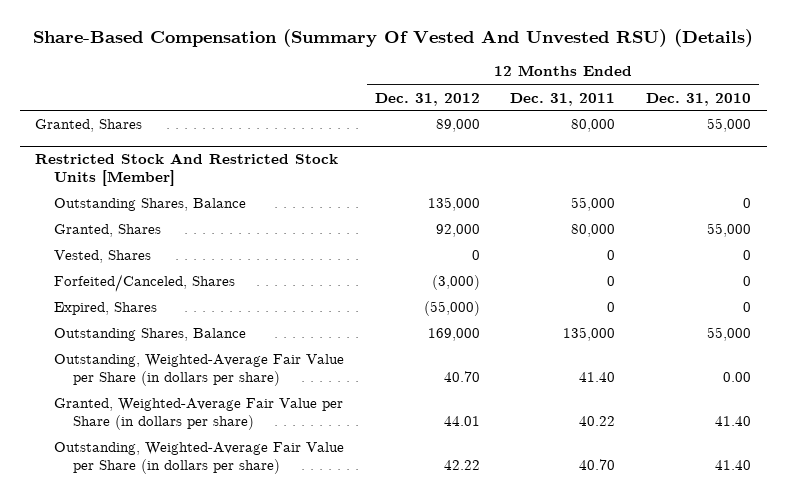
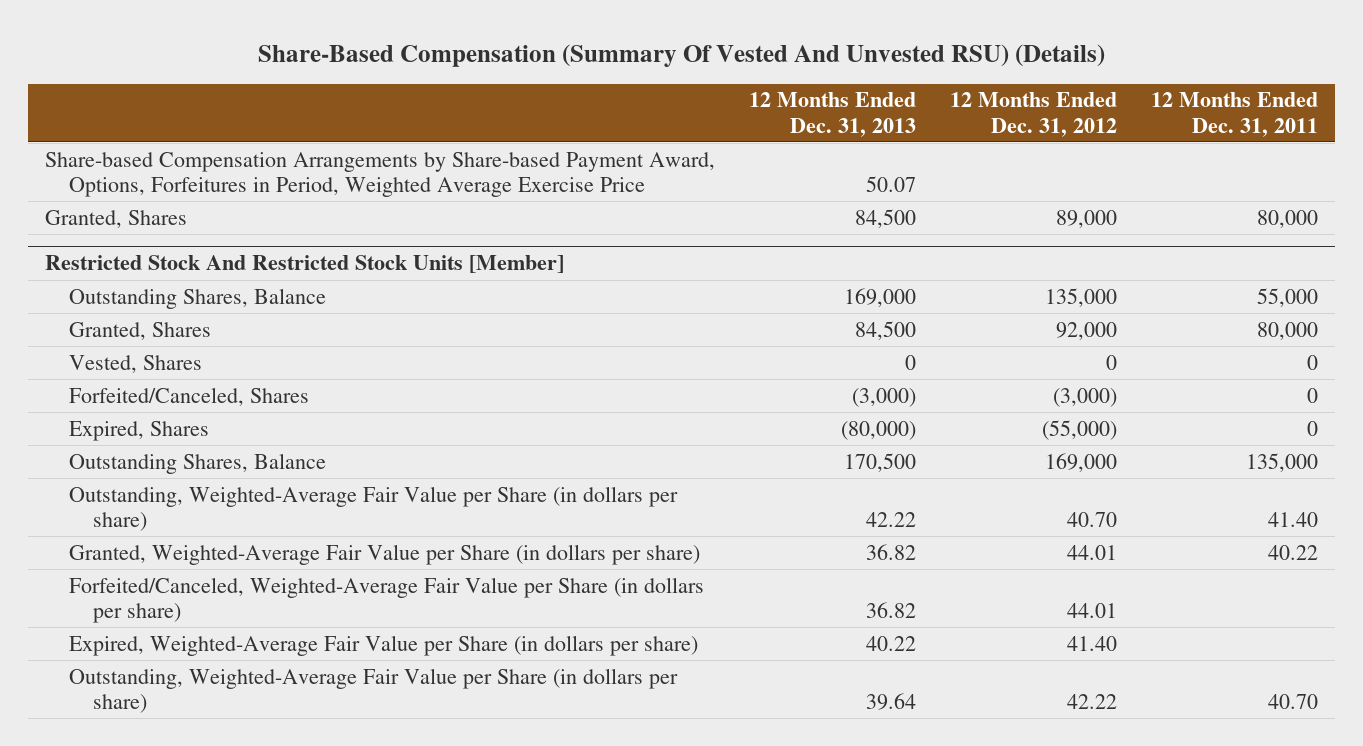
[646,92,752,106] Dec. 31, 2010 -> none
none -> [749,92,917,137] 12 Months Ended Dec. 31, 2013
none -> [45,151,716,198] Share-based Compensation Arrangements by Share-based Payment Award, Options, Forfeitures in Period, Weighted Average Exercise Price
none -> [68,576,704,624] Forfeited/Canceled, Weighted-Average Fair Value per Share (in dollars per share)
none -> [68,634,698,656] Expired, Weighted-Average Fair Value per Share (in dollars per share)

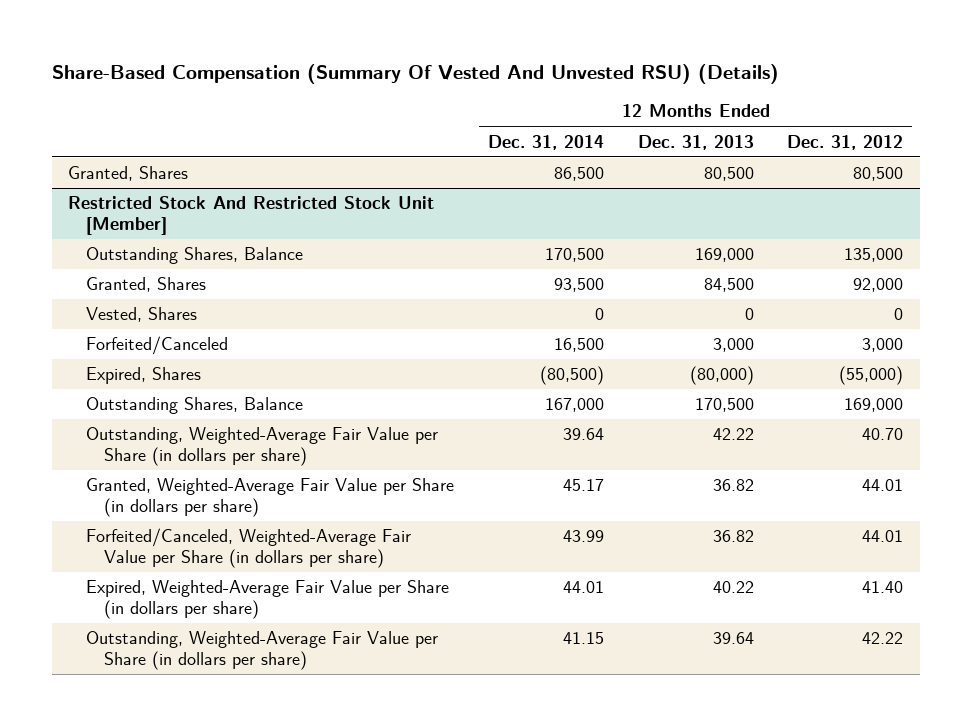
[1151,92,1319,137] 12 Months Ended Dec. 31, 2011 -> none
none -> [487,134,604,150] Dec. 31, 2014
[45,151,716,198] Share-based Compensation Arrangements by Share-based Payment Award, Options, Forfeitures in Period, Weighted Average Exercise Price -> none
[855,208,917,228] 84,500 -> [703,167,754,182] 80,500
[1056,209,1118,228] 89,000 -> [853,167,904,182] 80,500
[45,255,565,274] Restricted Stock And Restricted Stock Units [Member] -> [68,196,435,235] Restricted Stock And Restricted Stock Unit [Member]
[68,386,309,406] Forfeited/Canceled, Shares -> [86,336,229,356] Forfeited/Canceled
[852,387,917,407] (3,000) -> [712,338,754,353] 3,000
[1053,387,1118,407] (3,000) -> [862,338,904,353] 3,000

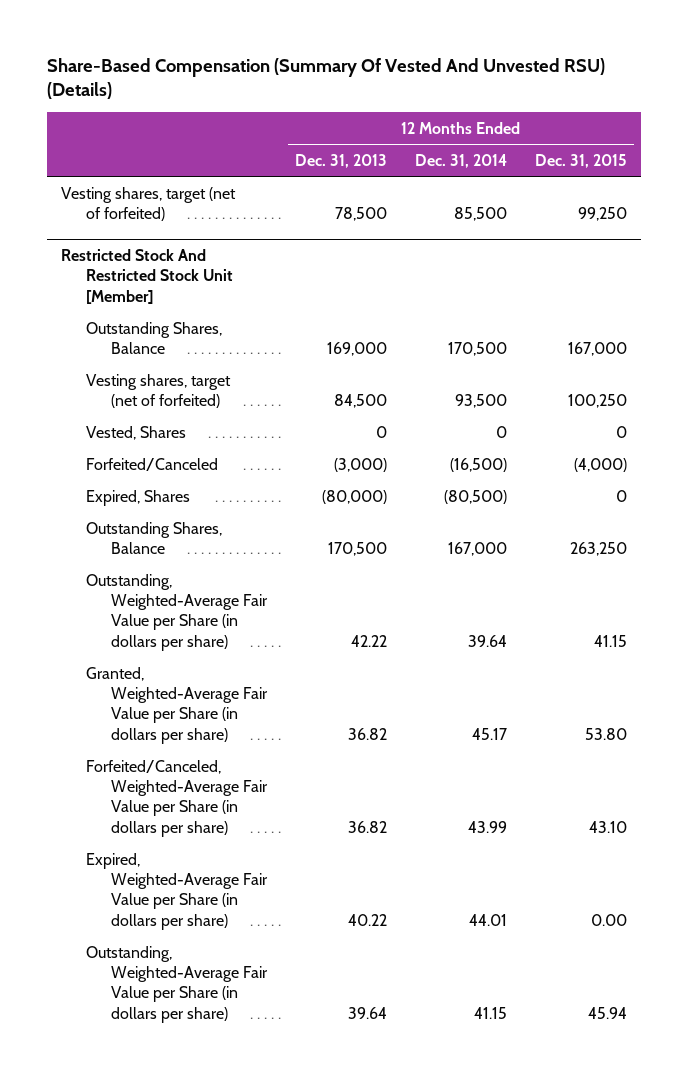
[787,134,904,150] Dec. 31, 2012 -> none
none -> [535,153,628,168] Dec. 31, 2015
[68,166,189,182] Granted, Shares -> none
none -> [60,186,236,221] Vesting shares, target (net of forfeited)
[86,277,207,293] Granted, Shares -> [85,373,231,408] Vesting shares, target (net of forfeited)
[553,338,604,353] 16,500 -> [450,457,508,472] (16,500)
[712,338,754,353] 3,000 -> [333,457,387,472] (3,000)

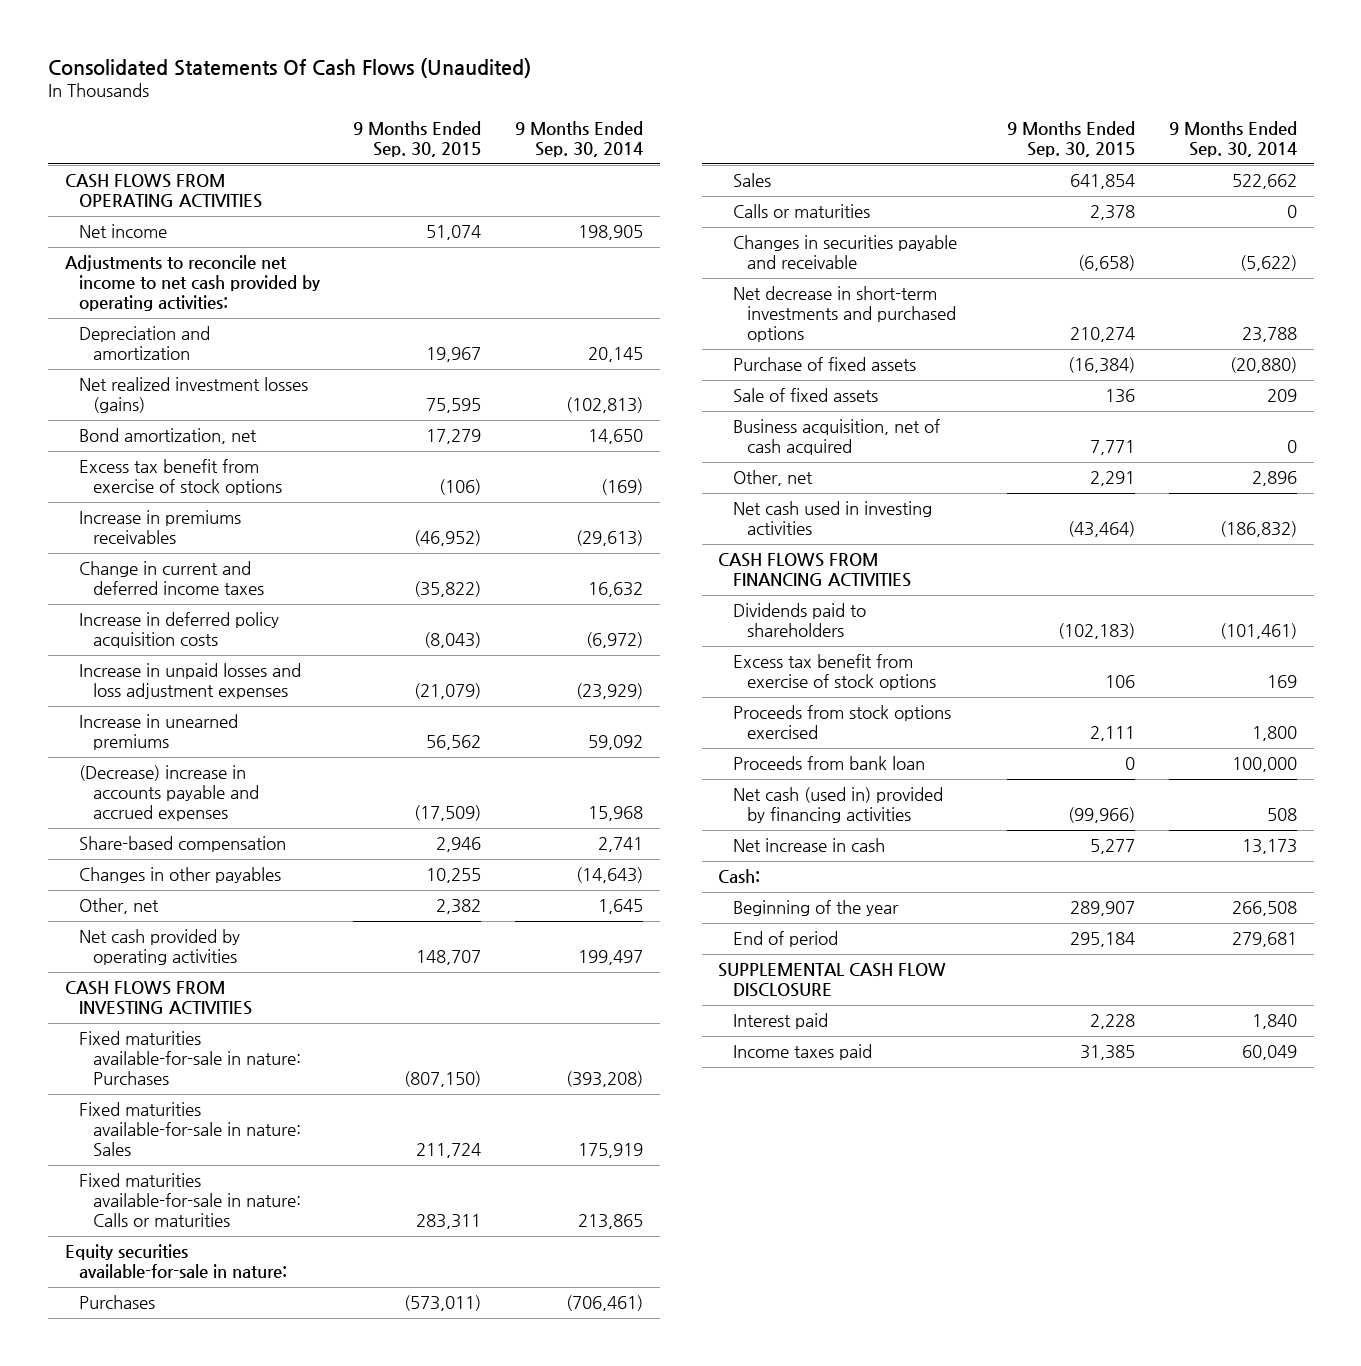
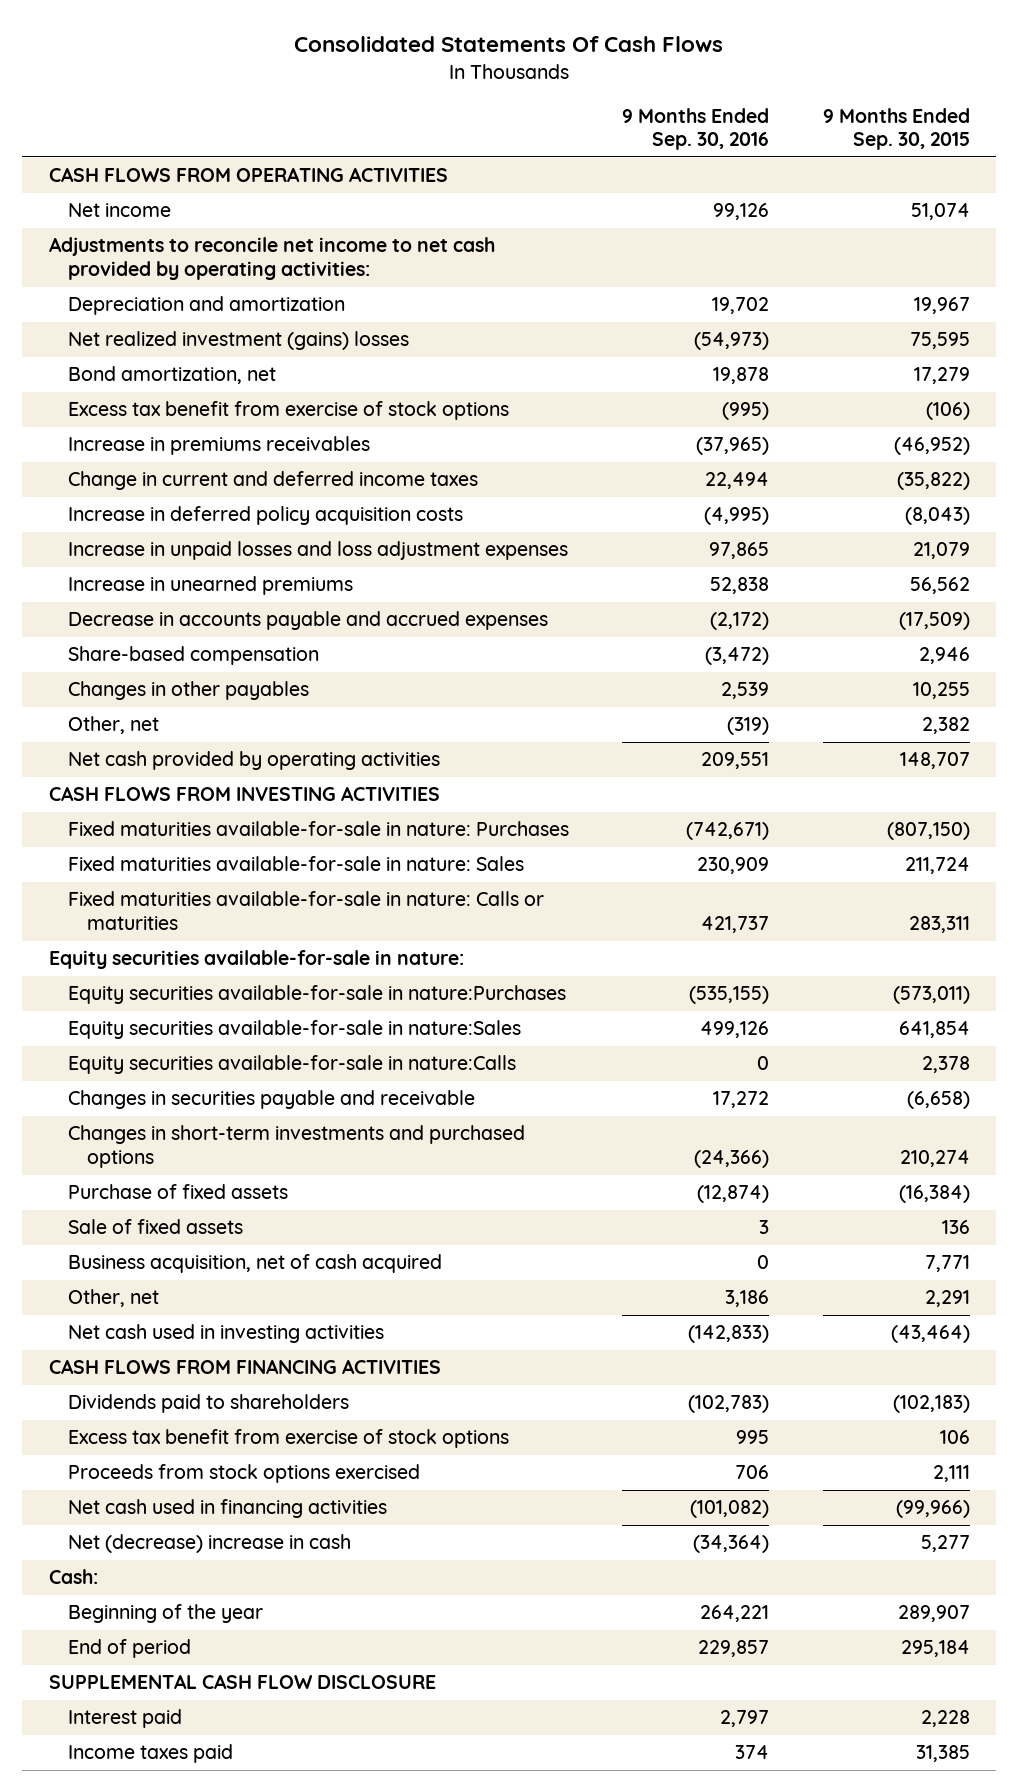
[47,57,531,78] Consolidated Statements Of Cash Flows (Unaudited) -> [294,36,724,53] Consolidated Statements Of Cash Flows
[515,121,644,158] 9 Months Ended Sep. 30, 2014 -> none
none -> [622,107,770,151] 9 Months Ended Sep. 30, 2016
[78,377,308,414] Net realized investment losses (gains) -> [67,331,409,351] Net realized investment (gains) losses
[414,683,482,700] (21,079) -> [912,542,970,560] 21,079
[78,765,260,822] (Decrease) increase in accounts payable and accrued expenses -> [67,611,548,631] Decrease in accounts payable and accrued expenses
[78,1295,155,1310] Purchases -> [67,985,566,1005] Equity securities available-for-sale in nature:Purchases
[732,173,771,188] Sales -> [67,1020,521,1040] Equity securities available-for-sale in nature:Sales
[732,204,870,219] Calls or maturities -> [67,1055,516,1075] Equity securities available-for-sale in nature:Calls
[732,286,957,343] Net decrease in short-term investments and purchased options -> [67,1125,525,1169] Changes in short-term investments and purchased options
[732,756,925,771] Proceeds from bank loan -> none
[732,787,943,824] Net cash (used in) provided by financing activities -> [67,1499,387,1519] Net cash used in financing activities
[732,838,885,853] Net increase in cash -> [67,1534,351,1554] Net (decrease) increase in cash

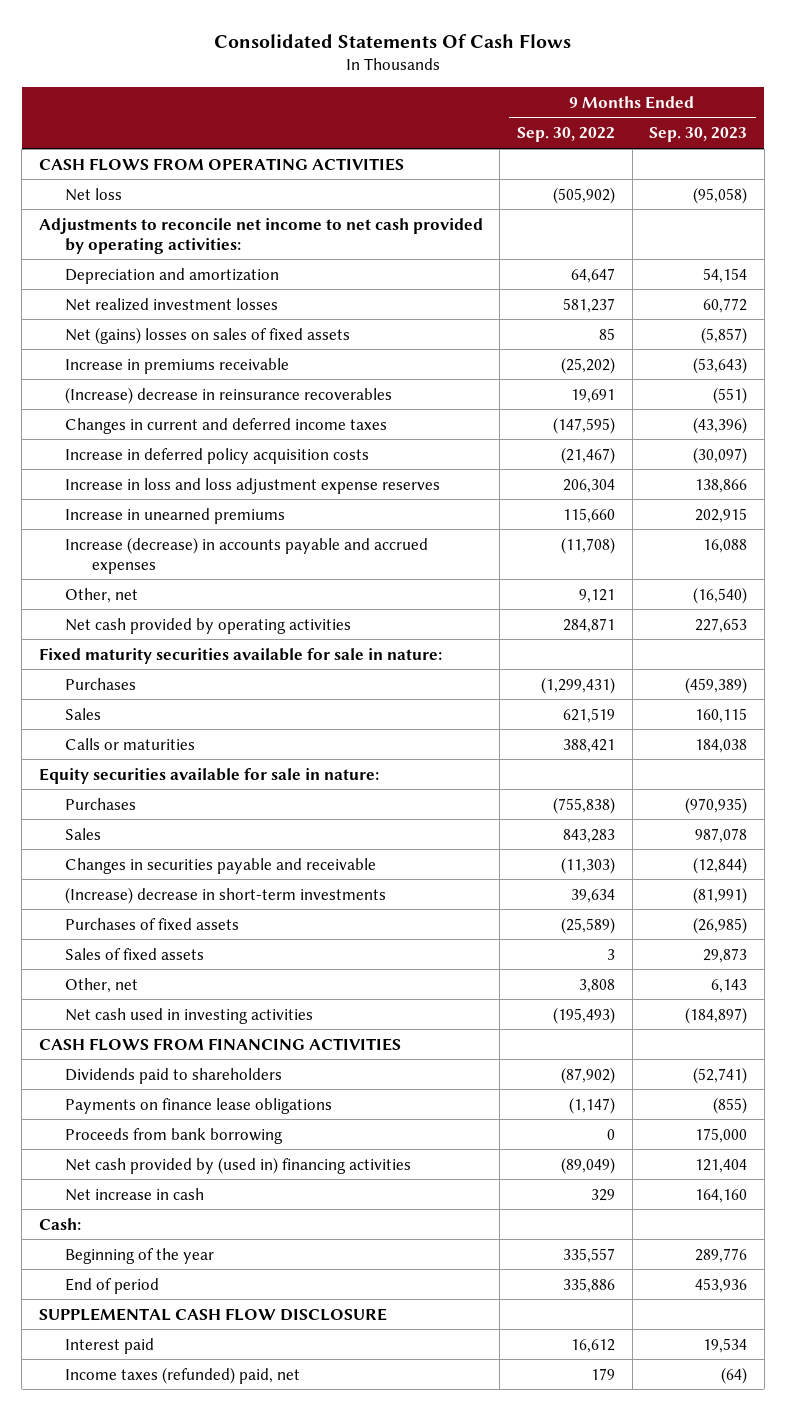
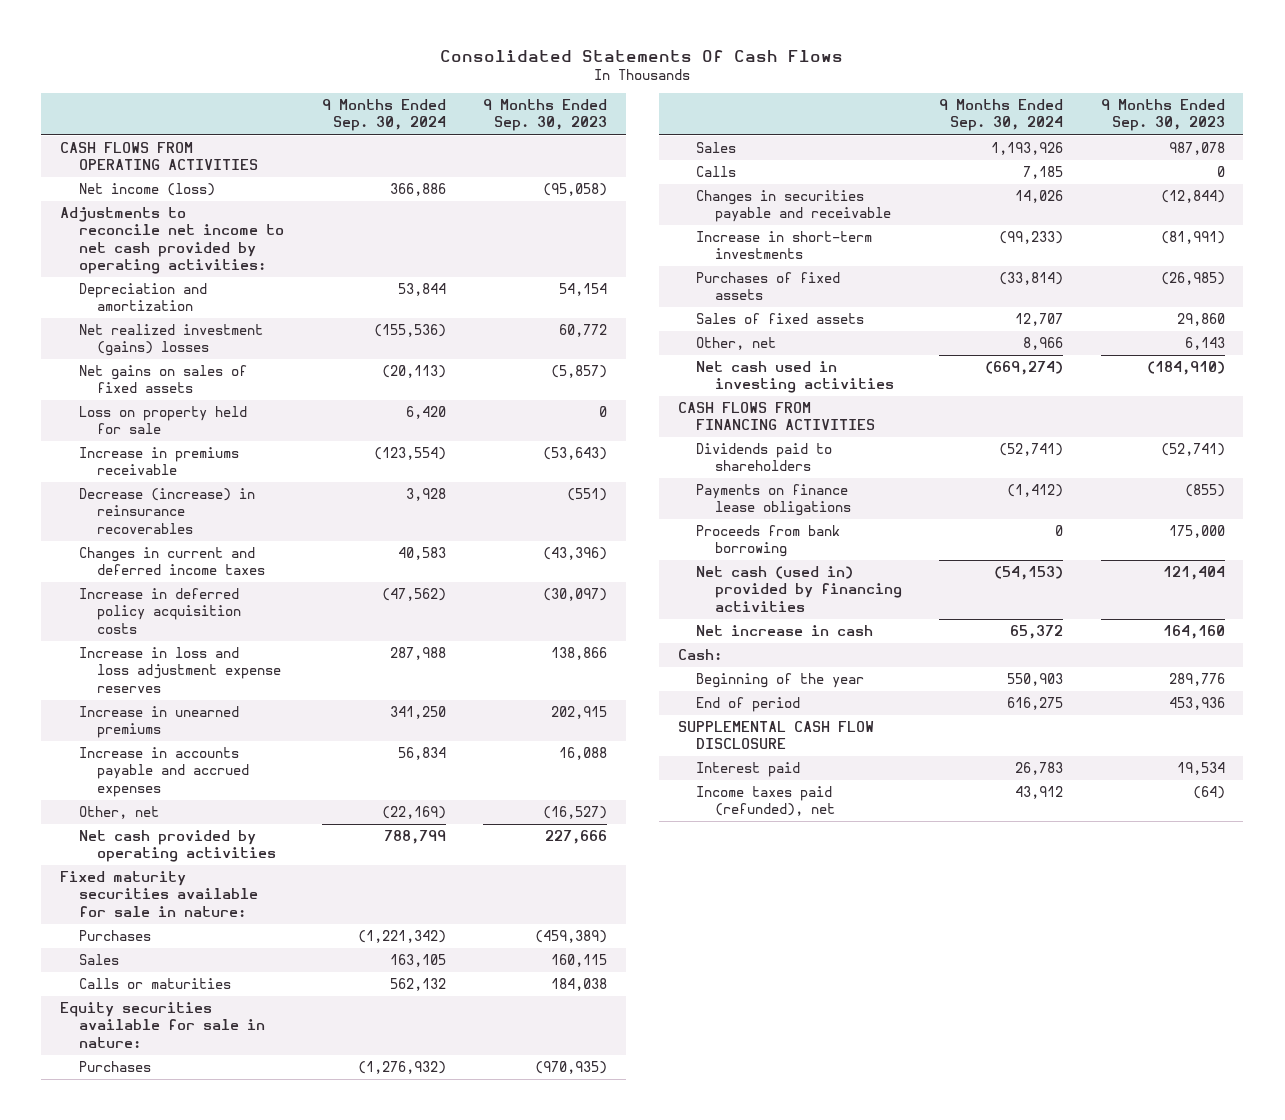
[517,127,616,143] Sep. 30, 2022 -> none
none -> [321,99,446,132] 9 Months Ended Sep. 30, 2024
[65,187,123,201] Net loss -> [78,183,215,197] Net income (loss)
[65,297,279,311] Net realized investment losses -> [78,324,263,357] Net realized investment (gains) losses
[65,326,351,344] Net (gains) losses on sales of fixed assets -> [78,365,247,394] Net gains on sales of fixed assets
none -> [78,406,247,435] Loss on property held for sale
[65,386,393,404] (Increase) decrease in reinsurance recoverables -> [78,488,255,534] Decrease (increase) in reinsurance recoverables
[65,536,429,574] Increase (decrease) in accounts payable and accrued expenses -> [78,747,250,797] Increase in accounts payable and accrued expenses
[693,586,748,604] (16,540) -> [543,806,608,820] (16,527)
[695,617,748,633] 227,653 -> [545,830,608,845] 227,666
none -> [696,166,737,178] Calls
[65,886,387,904] (Increase) decrease in short-term investments -> [696,231,873,260] Increase in short-term investments
[703,947,748,963] 29,873 -> [1176,313,1225,327] 29,860
[685,1006,748,1024] (184,897) -> [1146,361,1225,376] (184,910)
[65,1156,412,1174] Net cash provided by (used in) financing activities -> [696,566,902,612] Net cash (used in) provided by financing activities
[65,1366,301,1384] Income taxes (refunded) paid, net -> [696,786,835,817] Income taxes paid (refunded), net

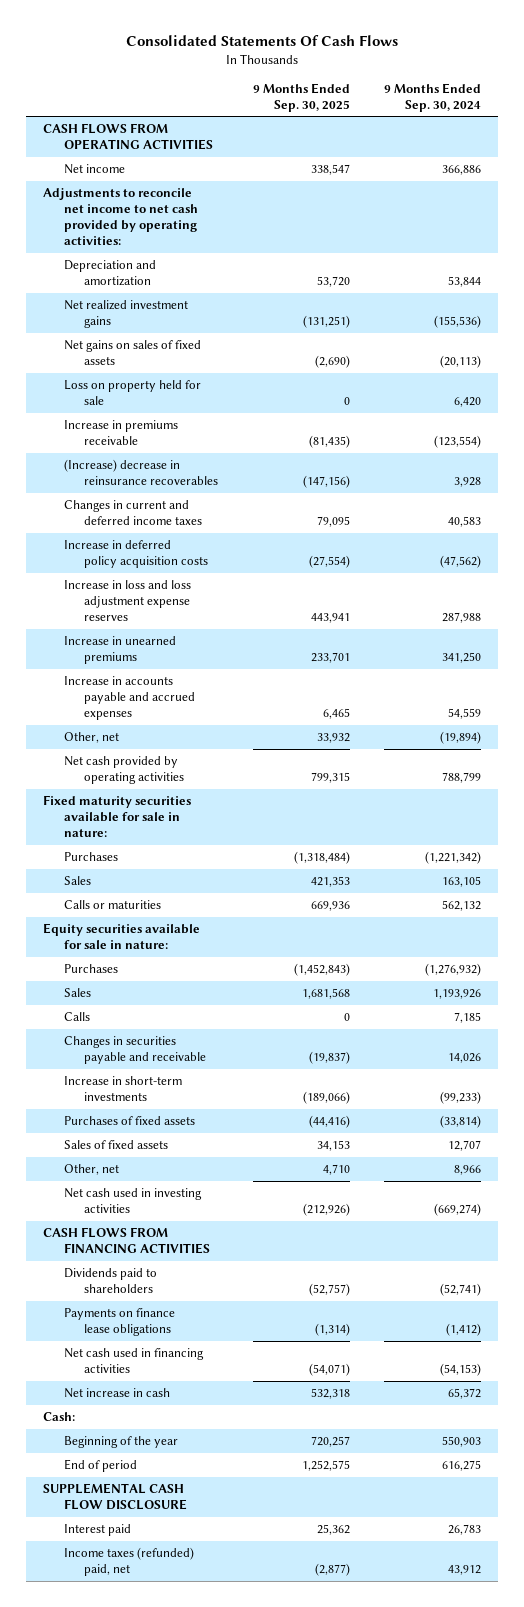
[483,99,608,132] 9 Months Ended Sep. 30, 2023 -> none
none -> [252,82,350,112] 9 Months Ended Sep. 30, 2025
[78,183,215,197] Net income (loss) -> [63,164,125,175] Net income
[78,324,263,357] Net realized investment (gains) losses -> [63,300,188,329] Net realized investment gains
[78,488,255,534] Decrease (increase) in reinsurance recoverables -> [63,459,219,486] (Increase) decrease in reinsurance recoverables
[397,747,446,761] 56,834 -> [448,707,482,719] 54,559
[381,806,446,820] (22,169) -> [440,731,482,745] (19,894)
[696,525,841,558] Proceeds from bank borrowing -> none
[696,566,902,612] Net cash (used in) provided by financing activities -> [63,1348,204,1374] Net cash used in financing activities
[696,786,835,817] Income taxes paid (refunded), net -> [63,1547,194,1577] Income taxes (refunded) paid, net

